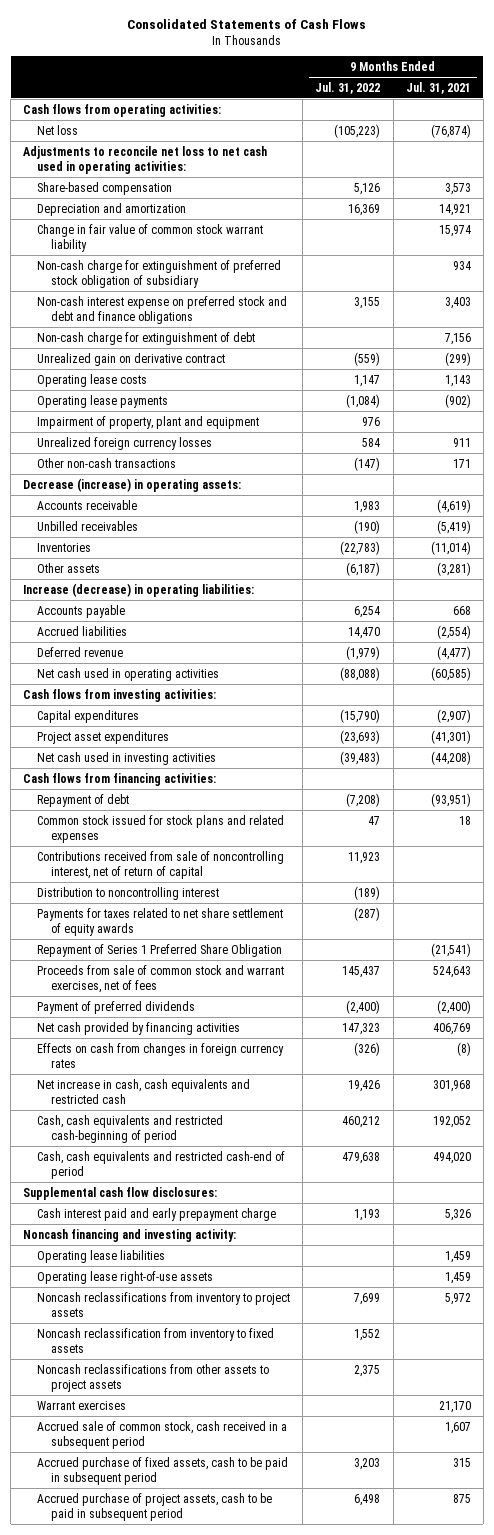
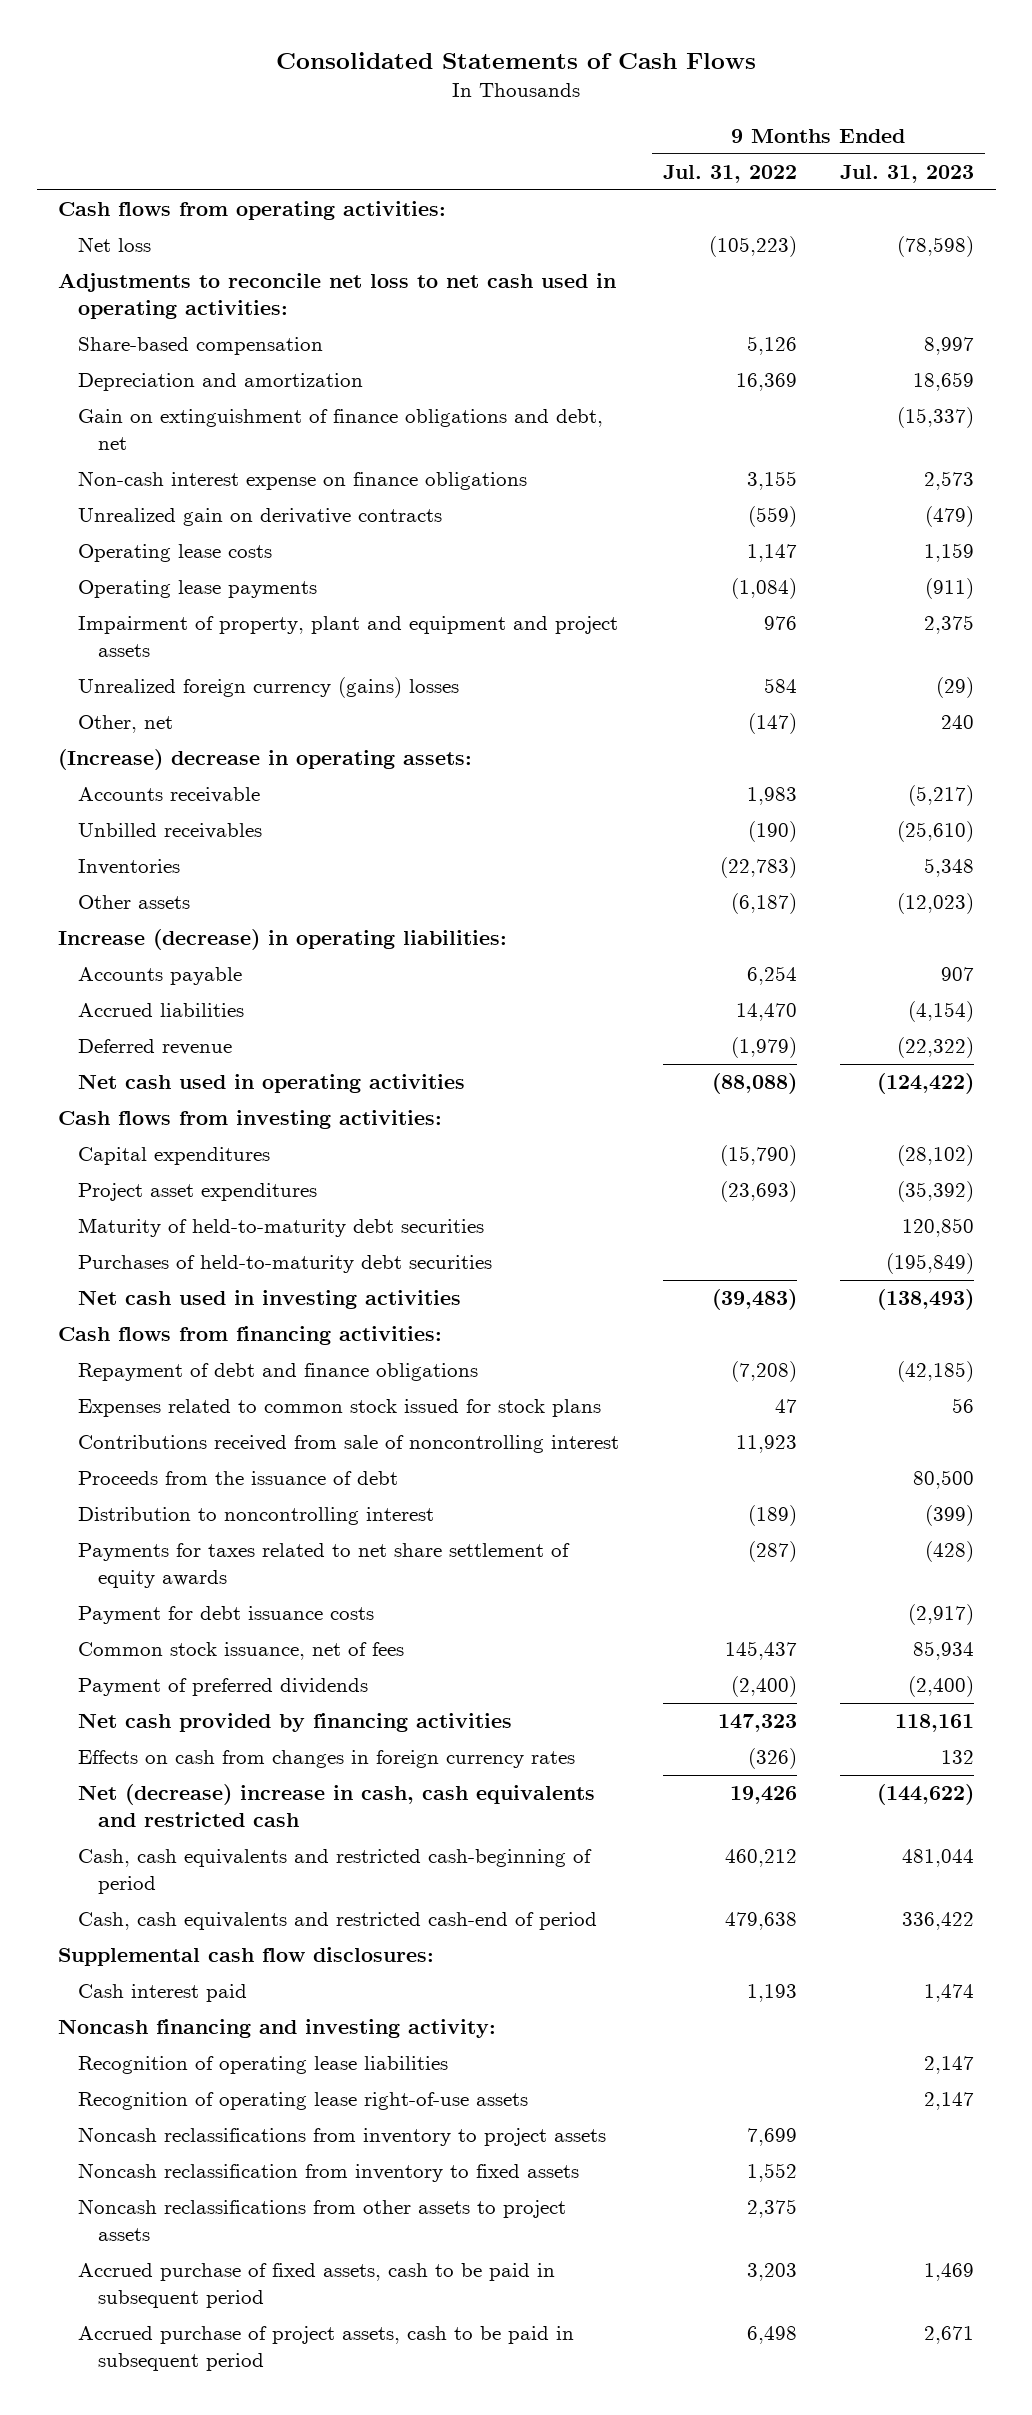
[405,81,471,94] Jul. 31, 2021 -> none
none -> [839,165,974,184] Jul. 31, 2023
[37,223,264,252] Change in fair value of common stock warrant liability -> none
[37,259,282,288] Non-cash charge for extinguishment of preferred stock obligation of subsidiary -> none
[37,331,256,345] Non-cash charge for extinguishment of debt -> none
none -> [78,409,604,450] Gain on extinguishment of finance obligations and debt, net
[37,295,288,324] Non-cash interest expense on preferred stock and debt and finance obligations -> [78,471,528,491] Non-cash interest expense on finance obligations
[37,352,226,366] Unrealized gain on derivative contract -> [78,508,443,527] Unrealized gain on derivative contracts
[37,415,260,429] Impairment of property, plant and equipment -> [78,616,619,657] Impairment of property, plant and equipment and project assets
[37,436,213,450] Unrealized foreign currency losses -> [78,677,460,699] Unrealized foreign currency (gains) losses
[37,457,177,468] Other non-cash transactions -> [78,715,174,734] Other, net
[23,477,242,492] Decrease (increase) in operating assets: -> [58,749,473,771] (Increase) decrease in operating assets:
none -> [78,1218,485,1238] Maturity of held-to-maturity debt securities
none -> [78,1255,493,1274] Purchases of held-to-maturity debt securities
[37,793,130,807] Repayment of debt -> [78,1363,479,1382] Repayment of debt and finance obligations
[37,814,285,843] Common stock issued for stock plans and related expenses -> [78,1399,602,1418] Expenses related to common stock issued for stock plans
[37,850,285,879] Contributions received from sale of noncontrolling interest, net of return of capital -> [78,1435,620,1454] Contributions received from sale of noncontrolling interest
none -> [78,1471,399,1486] Proceeds from the issuance of debt
[37,943,283,957] Repayment of Series 1 Preferred Share Obligation -> none
none -> [78,1606,375,1625] Payment for debt issuance costs
[37,964,285,993] Proceeds from sale of common stock and warrant exercises, net of fees -> [78,1642,405,1661] Common stock issuance, net of fees
[37,1078,251,1104] Net increase in cash, cash equivalents and restricted cash -> [78,1784,596,1827] Net (decrease) increase in cash, cash equivalents and restricted cash
[37,1207,277,1221] Cash interest paid and early prepayment charge -> [78,1984,248,2003] Cash interest paid
[37,1249,166,1263] Operating lease liabilities -> [78,2056,449,2075] Recognition of operating lease liabilities
[37,1270,214,1284] Operating lease right-of-use assets -> [78,2092,529,2111] Recognition of operating lease right-of-use assets
[37,1400,127,1410] Warrant exercises -> none
[37,1420,288,1449] Accrued sale of common stock, cash received in a subsequent period -> none

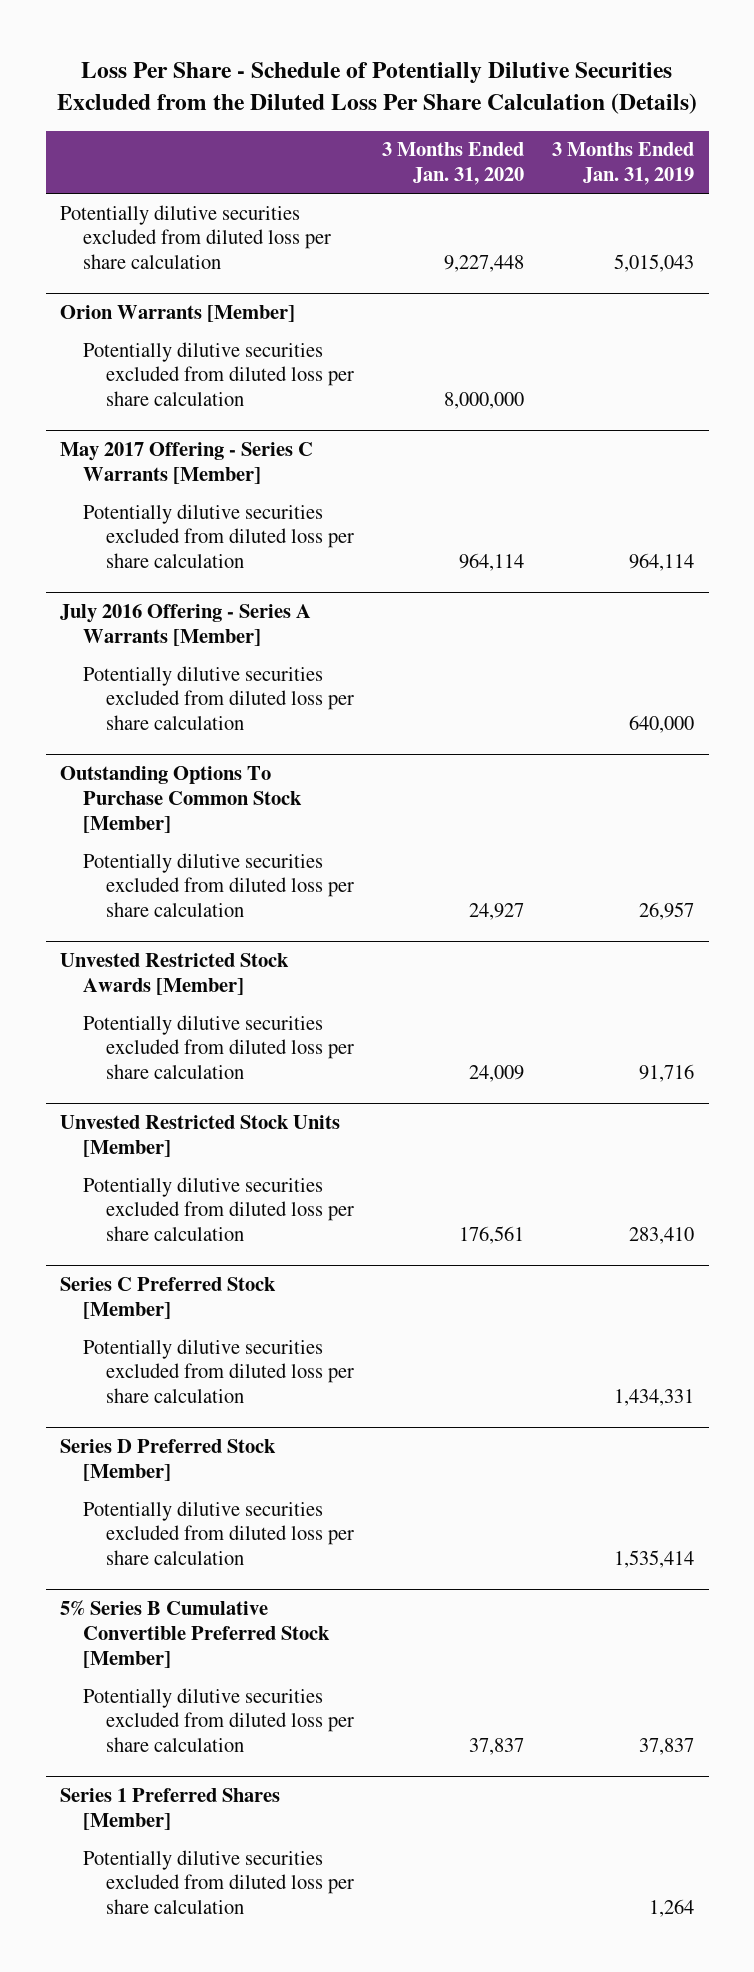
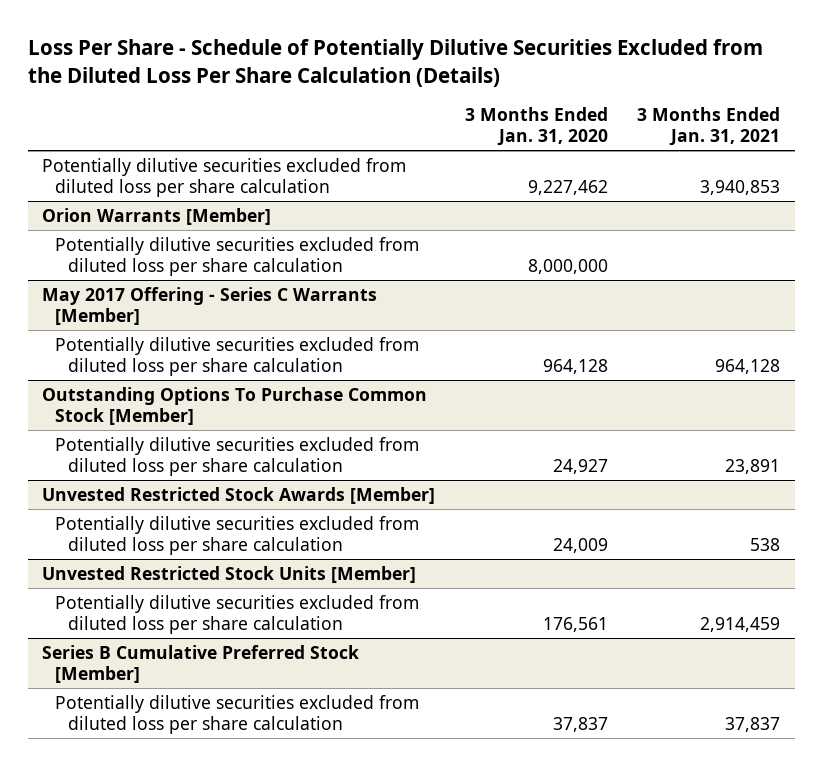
[552,142,695,186] 3 Months Ended Jan. 31, 2019 -> none
none -> [636,107,780,147] 3 Months Ended Jan. 31, 2021
[444,255,525,273] 9,227,448 -> [527,179,608,195] 9,227,462
[60,604,312,646] July 2016 Offering - Series A Warrants [Member] -> none
[82,665,354,731] Potentially dilutive securities excluded from diluted loss per share calculation -> none
[459,553,525,572] 964,114 -> [542,358,608,374] 964,128
[60,1277,277,1319] Series C Preferred Stock [Member] -> none
[82,1338,354,1404] Potentially dilutive securities excluded from diluted loss per share calculation -> none
[60,1439,277,1481] Series D Preferred Stock [Member] -> none
[82,1500,354,1566] Potentially dilutive securities excluded from diluted loss per share calculation -> none
[60,1600,330,1668] 5% Series B Cumulative Convertible Preferred Stock [Member] -> [42,644,360,683] Series B Cumulative Preferred Stock [Member]
[60,1788,281,1830] Series 1 Preferred Shares [Member] -> none
[82,1849,354,1915] Potentially dilutive securities excluded from diluted loss per share calculation -> none

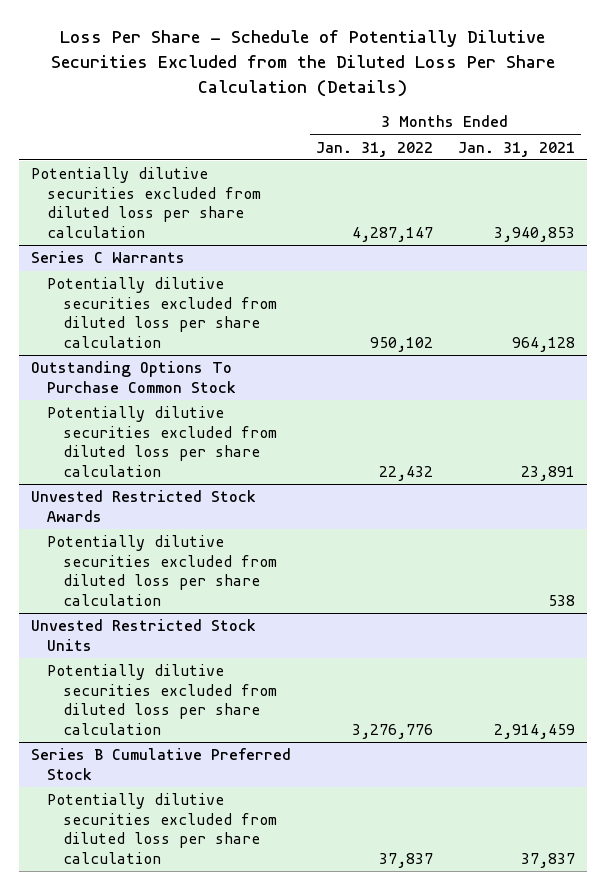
[464,107,608,147] 3 Months Ended Jan. 31, 2020 -> none
none -> [315,141,433,157] Jan. 31, 2022
[42,207,272,225] Orion Warrants [Member] -> none
[54,236,419,276] Potentially dilutive securities excluded from diluted loss per share calculation -> none
[42,286,378,325] May 2017 Offering - Series C Warrants [Member] -> [31,251,186,264] Series C Warrants
[42,386,428,425] Outstanding Options To Purchase Common Stock [Member] -> [31,361,237,393] Outstanding Options To Purchase Common Stock
[42,486,436,504] Unvested Restricted Stock Awards [Member] -> [31,490,257,522] Unvested Restricted Stock Awards
[42,565,417,583] Unvested Restricted Stock Units [Member] -> [31,619,257,651] Unvested Restricted Stock Units
[42,644,360,683] Series B Cumulative Preferred Stock [Member] -> [31,748,292,780] Series B Cumulative Preferred Stock

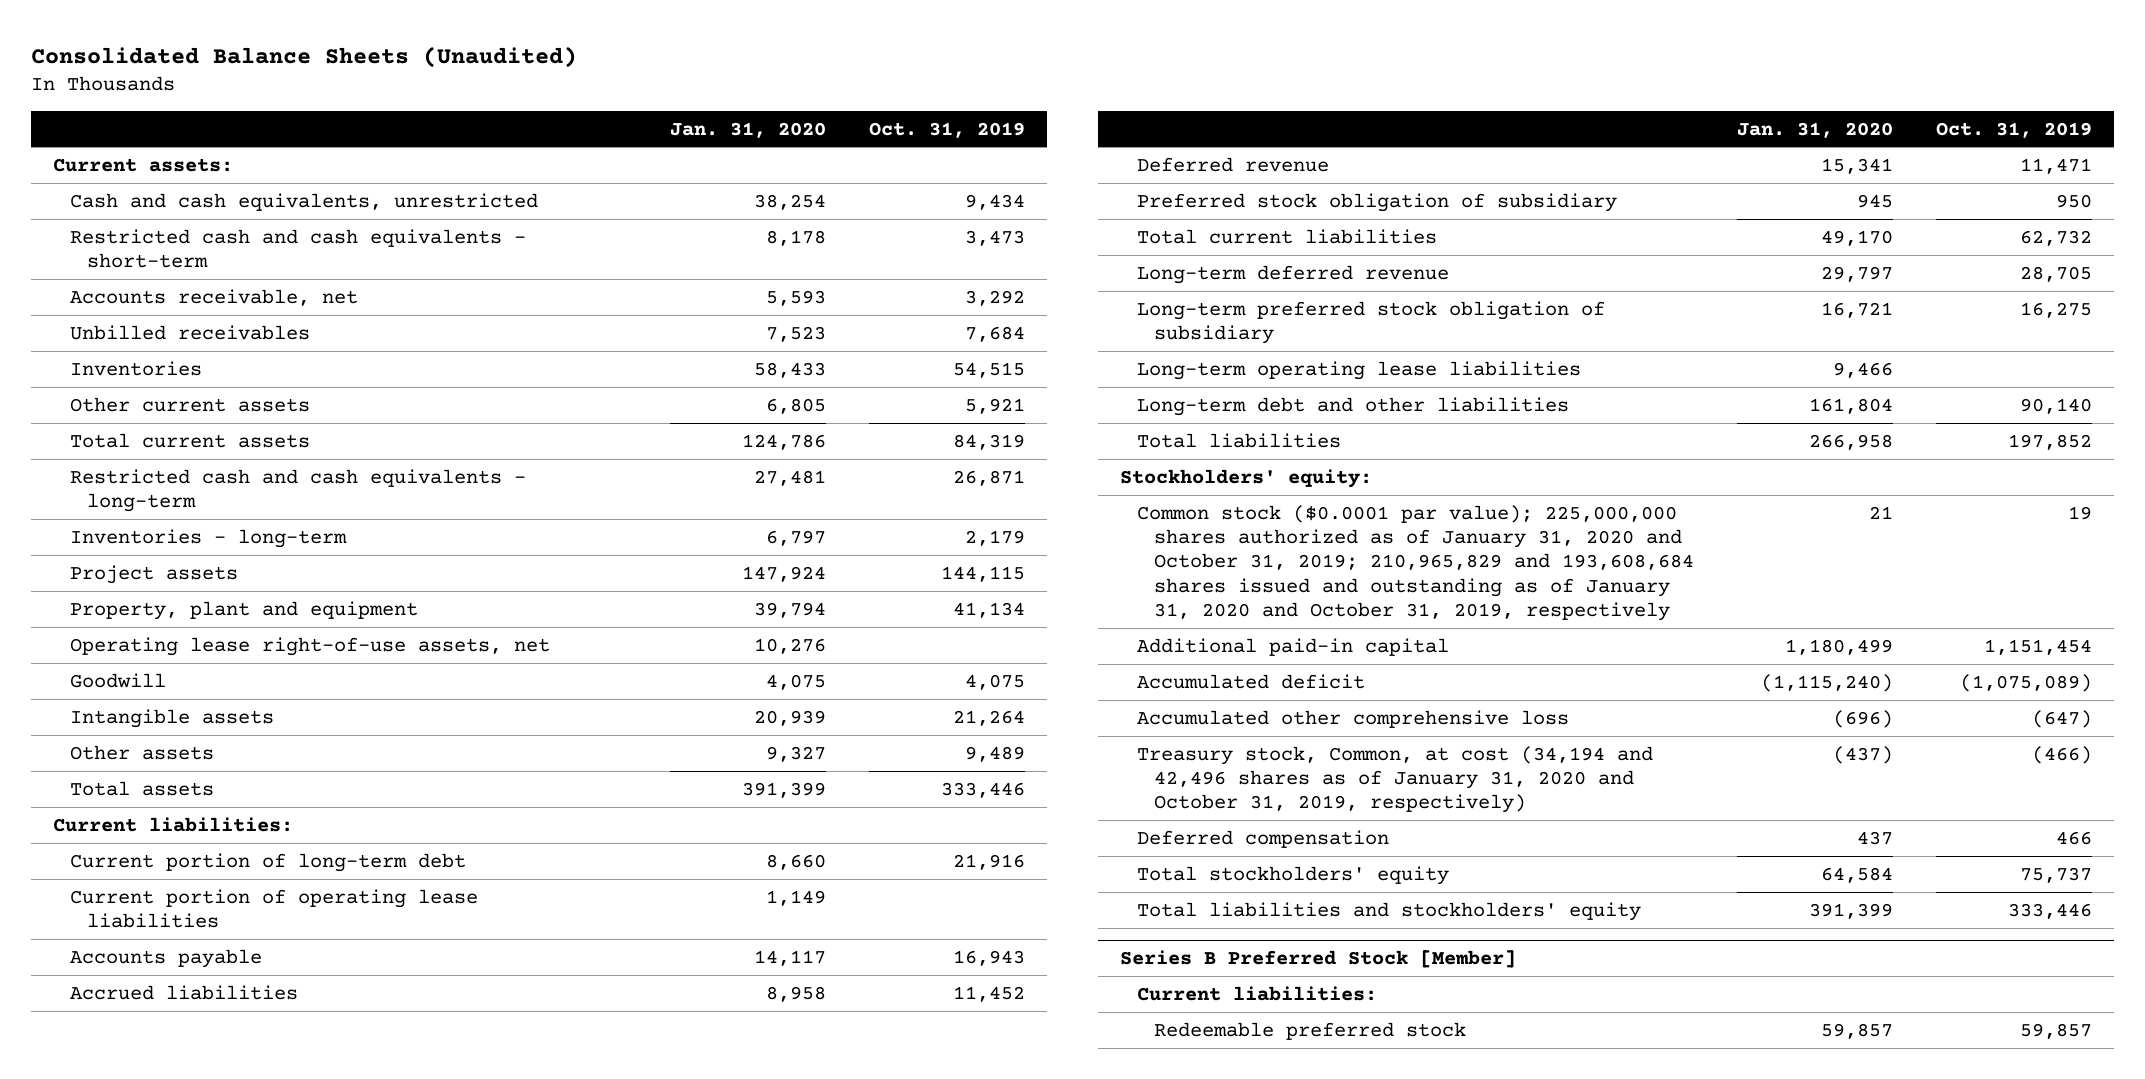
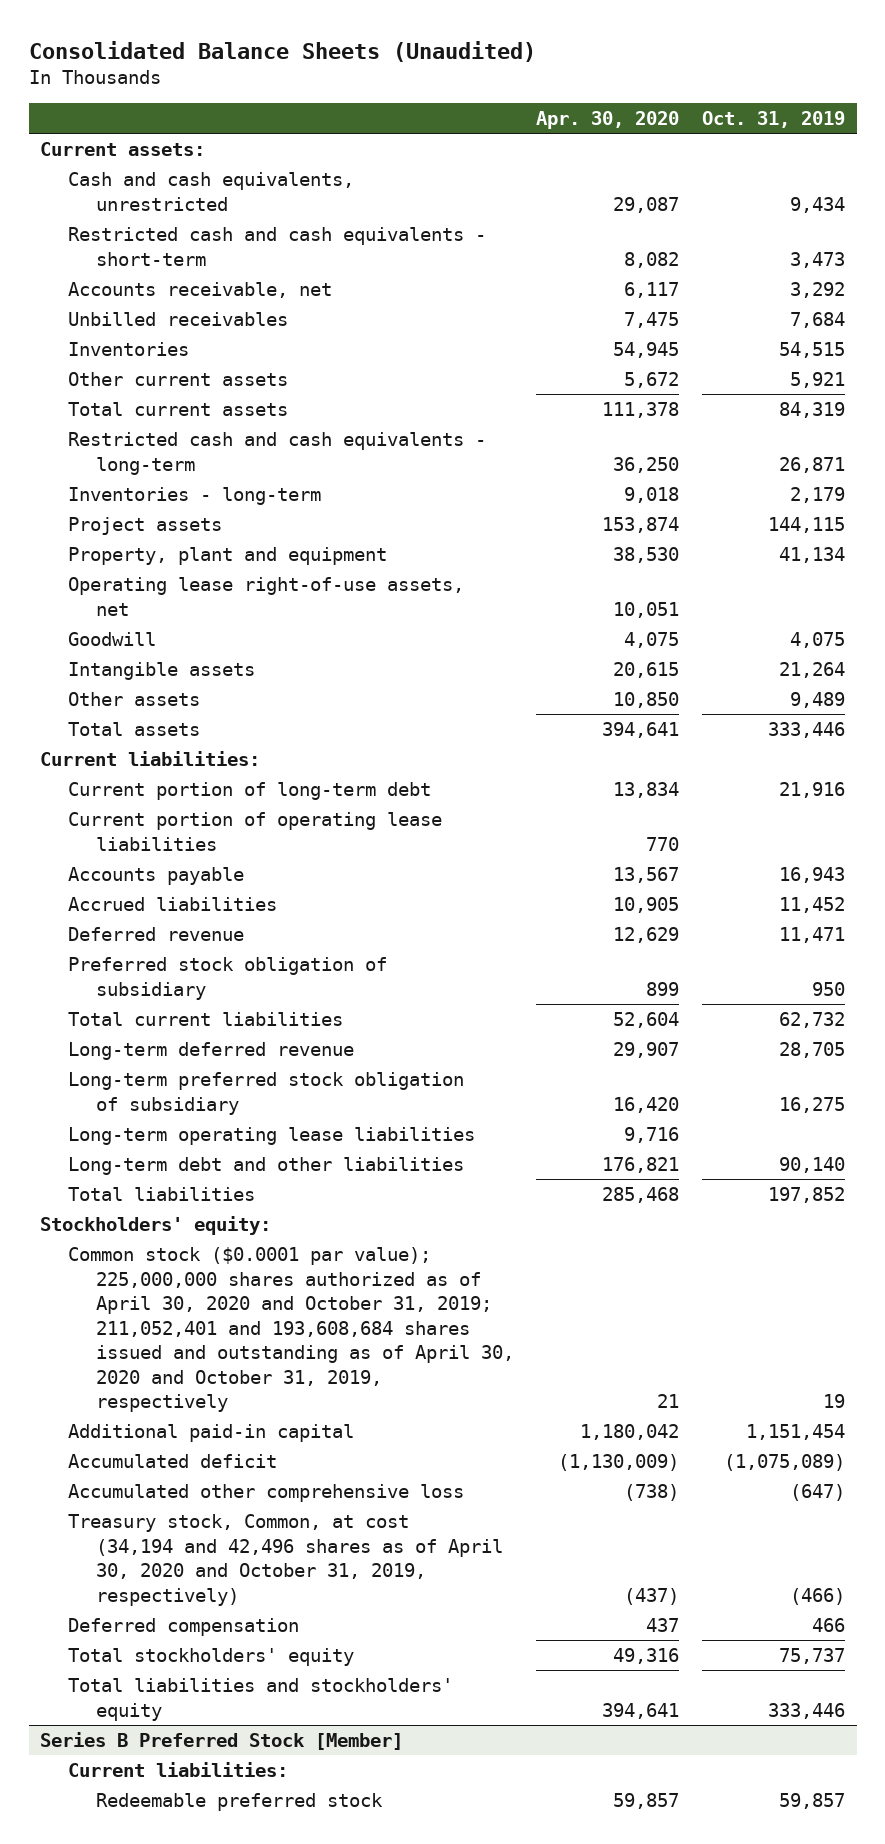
[669,121,826,138] Jan. 31, 2020 -> none
none -> [536,111,680,130] Apr. 30, 2020
[1136,504,1694,621] Common stock ($0.0001 par value); 225,000,000 shares authorized as of January 31, 2020 and October 31, 2019; 210,965,829 and 193,608,684 shares issued and outstanding as of January 31, 2020 and October 31, 2019, respectively -> [67,1246,514,1413] Common stock ($0.0001 par value); 225,000,000 shares authorized as of April 30, 2020 and October 31, 2019; 211,052,401 and 193,608,684 shares issued and outstanding as of April 30, 2020 and October 31, 2019, respectively
[1136,745,1653,814] Treasury stock, Common, at cost (34,194 and 42,496 shares as of January 31, 2020 and October 31, 2019, respectively) -> [67,1513,503,1606] Treasury stock, Common, at cost (34,194 and 42,496 shares as of April 30, 2020 and October 31, 2019, respectively)

